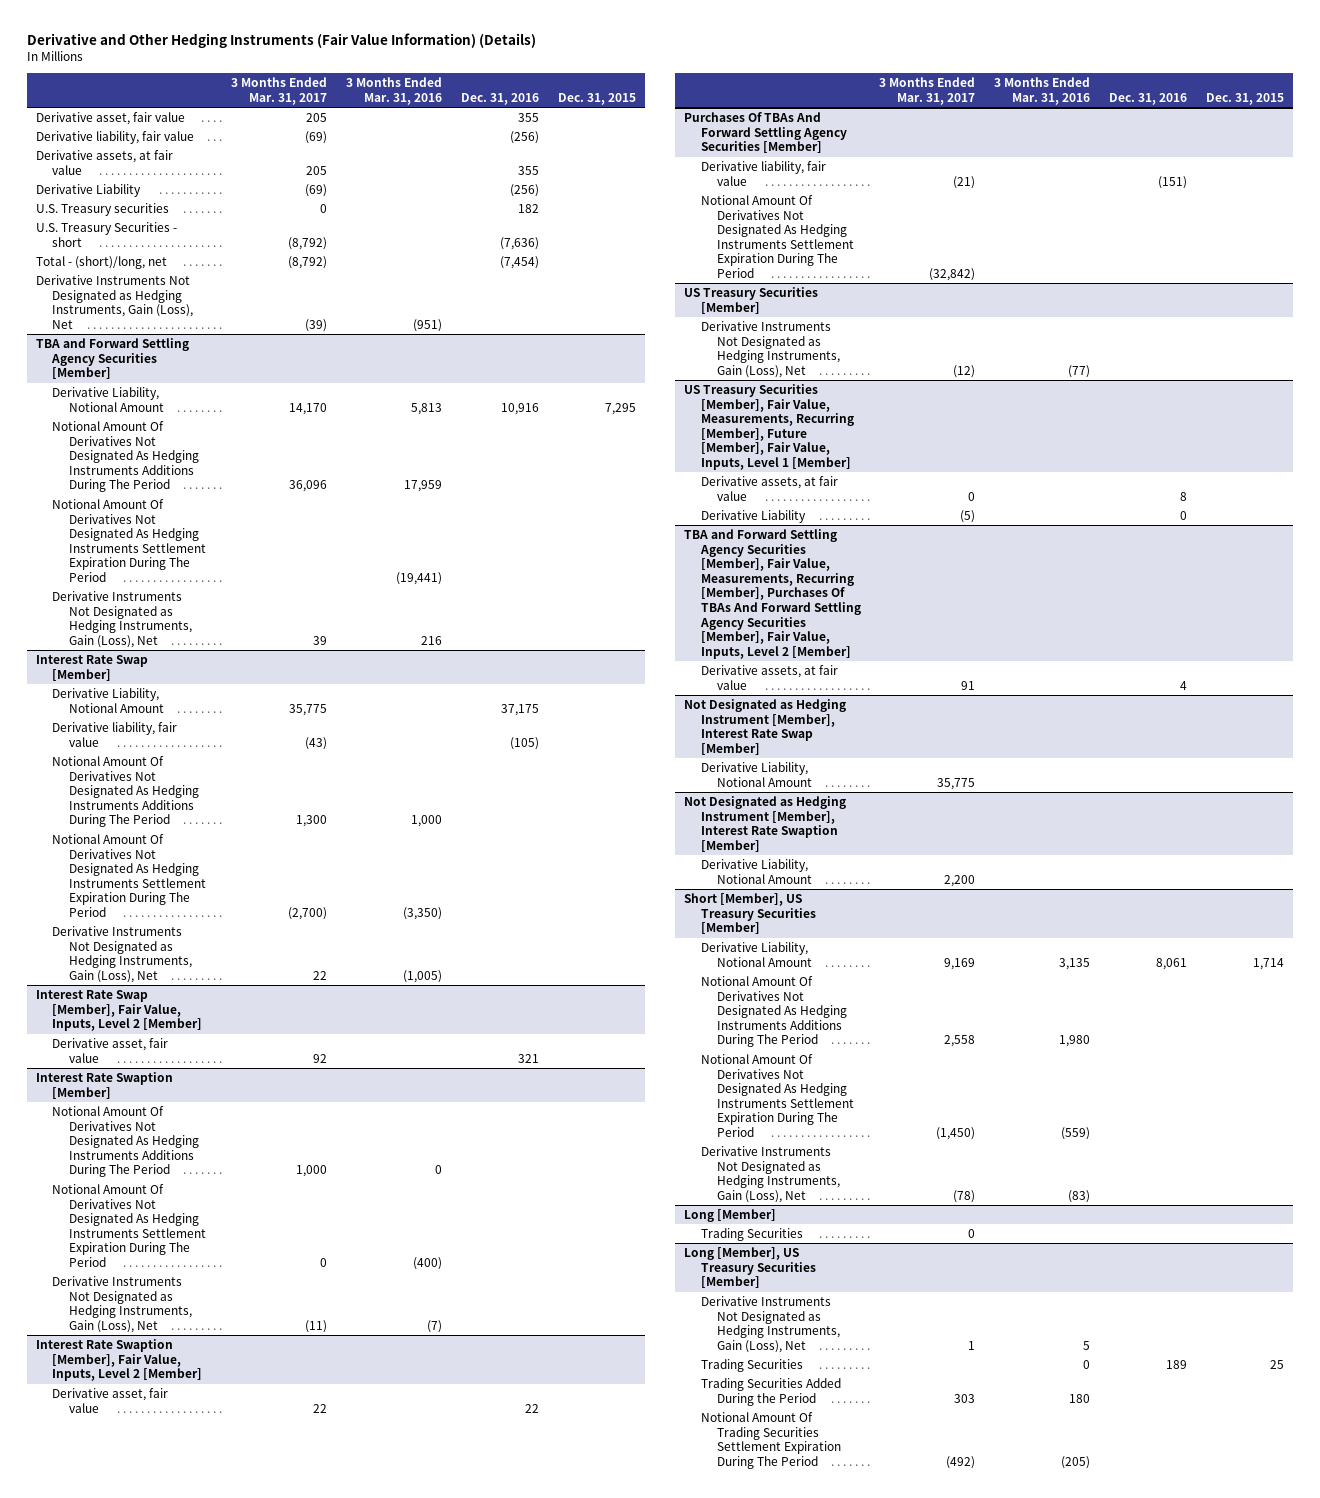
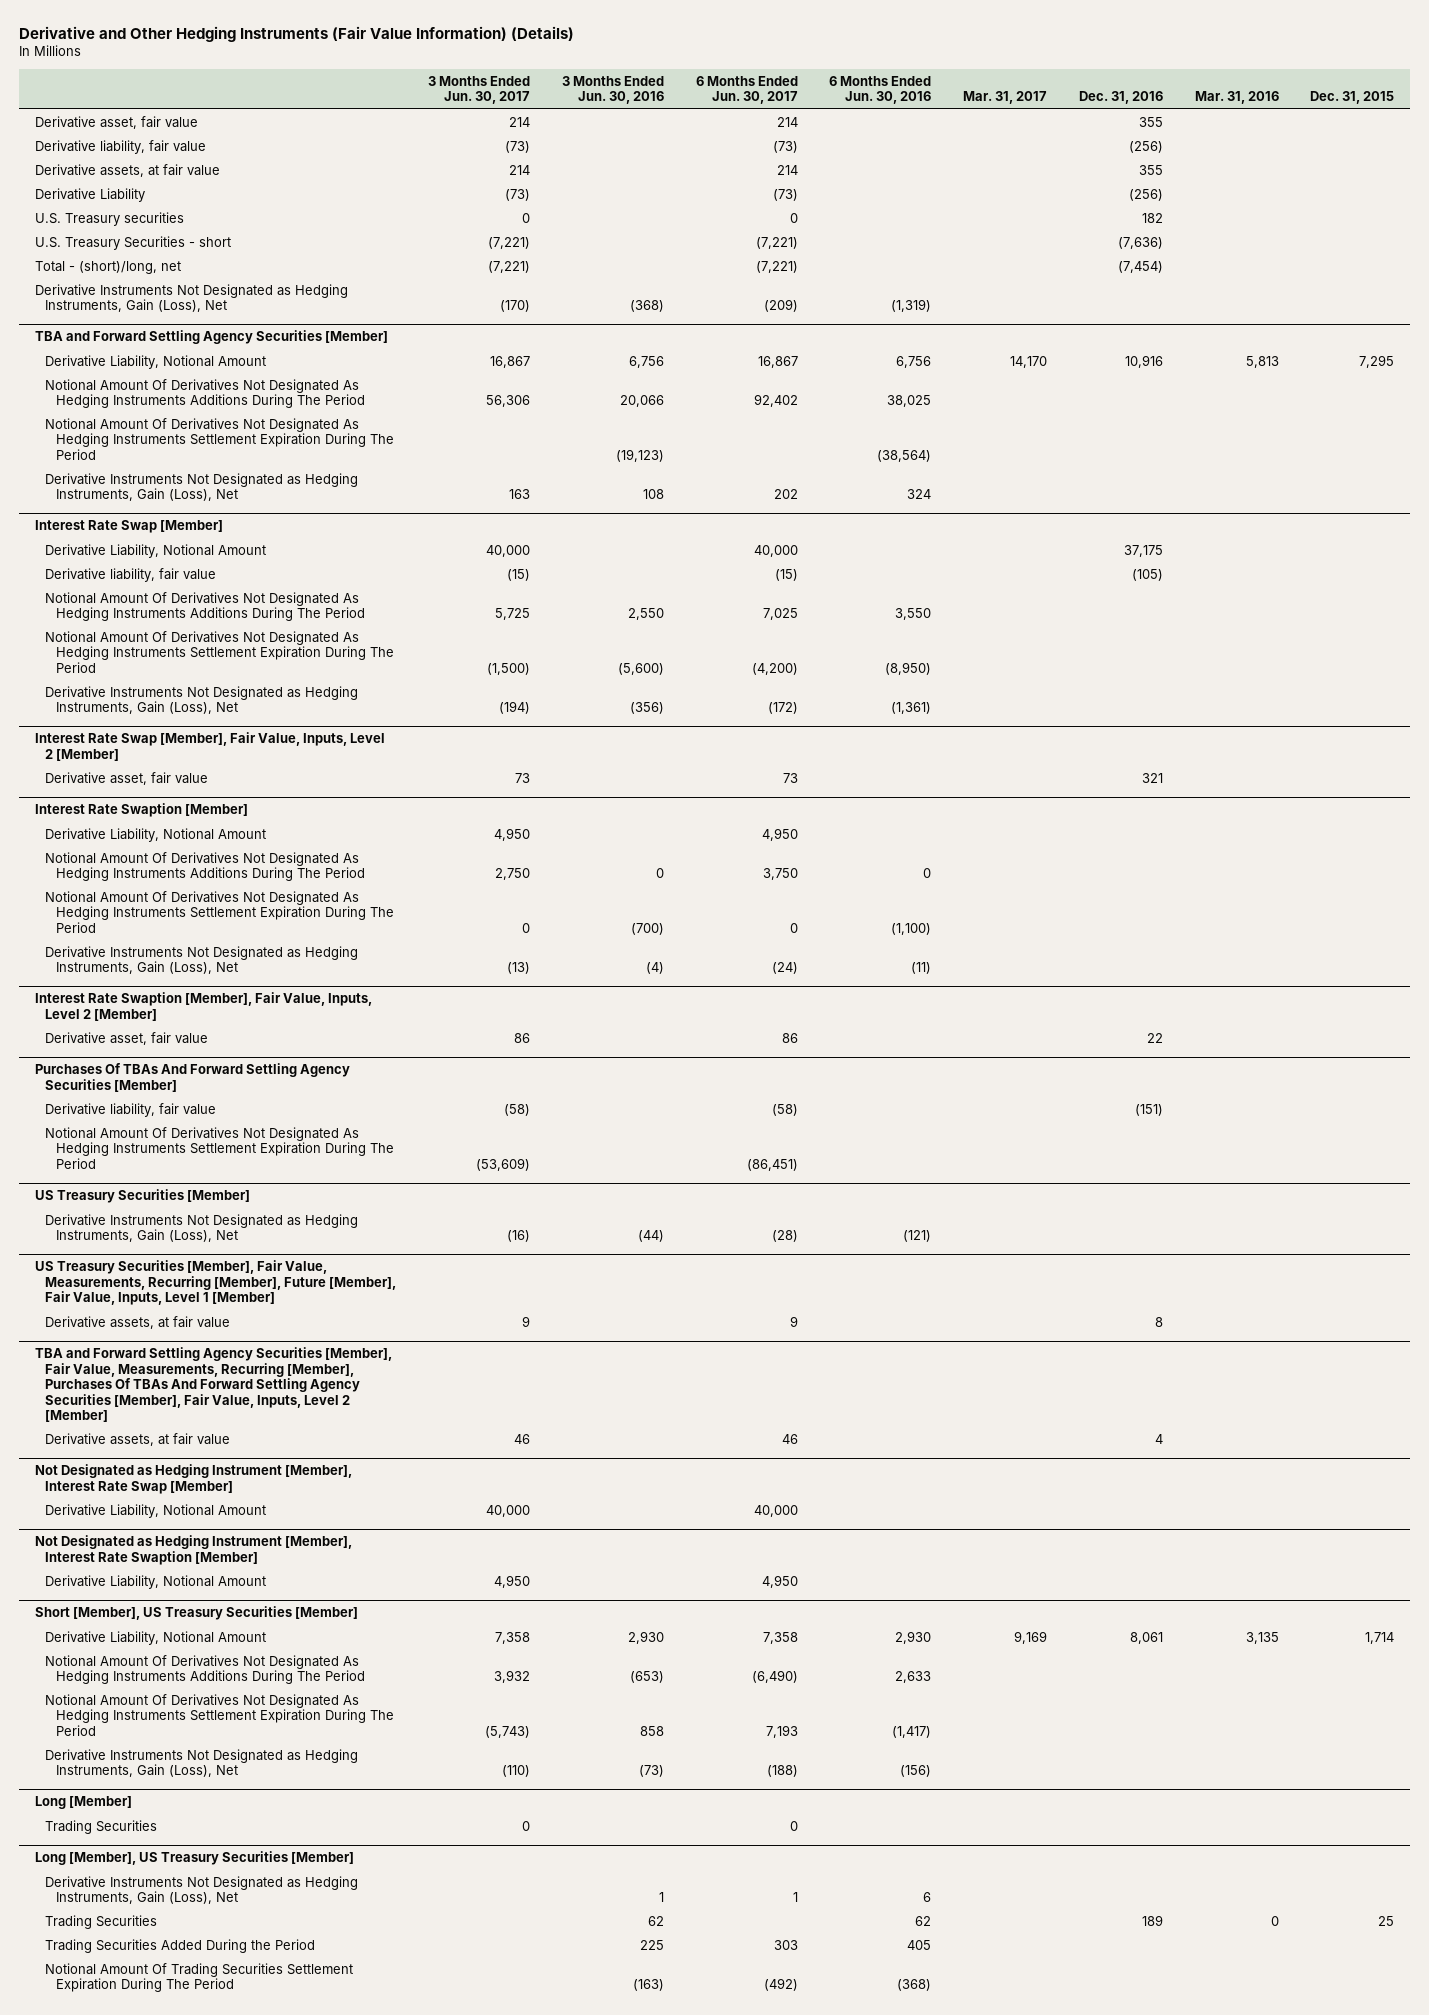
[231,77,328,105] 3 Months Ended Mar. 31, 2017 -> none
[345,77,442,105] 3 Months Ended Mar. 31, 2016 -> none
none -> [428,75,531,105] 3 Months Ended Jun. 30, 2017
none -> [561,75,664,105] 3 Months Ended Jun. 30, 2016
none -> [695,75,798,105] 6 Months Ended Jun. 30, 2017
none -> [829,75,932,105] 6 Months Ended Jun. 30, 2016
none -> [963,91,1048,105] Mar. 31, 2017
none -> [1194,91,1279,105] Mar. 31, 2016
none -> [45,827,267,842] Derivative Liability, Notional Amount
[700,510,806,524] Derivative Liability -> none

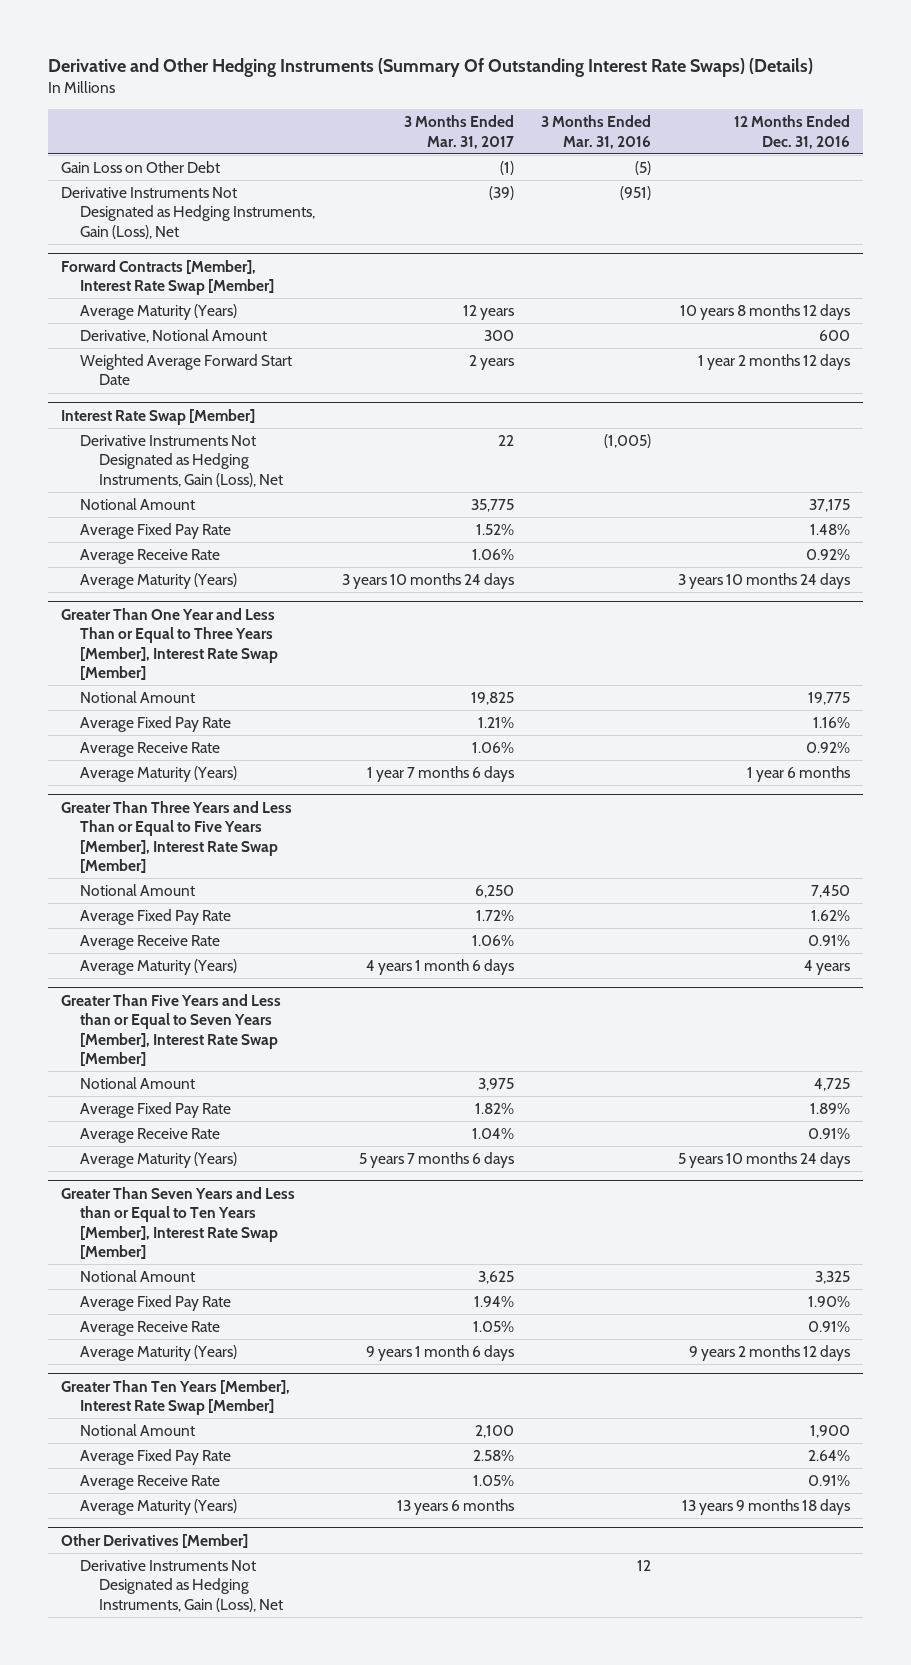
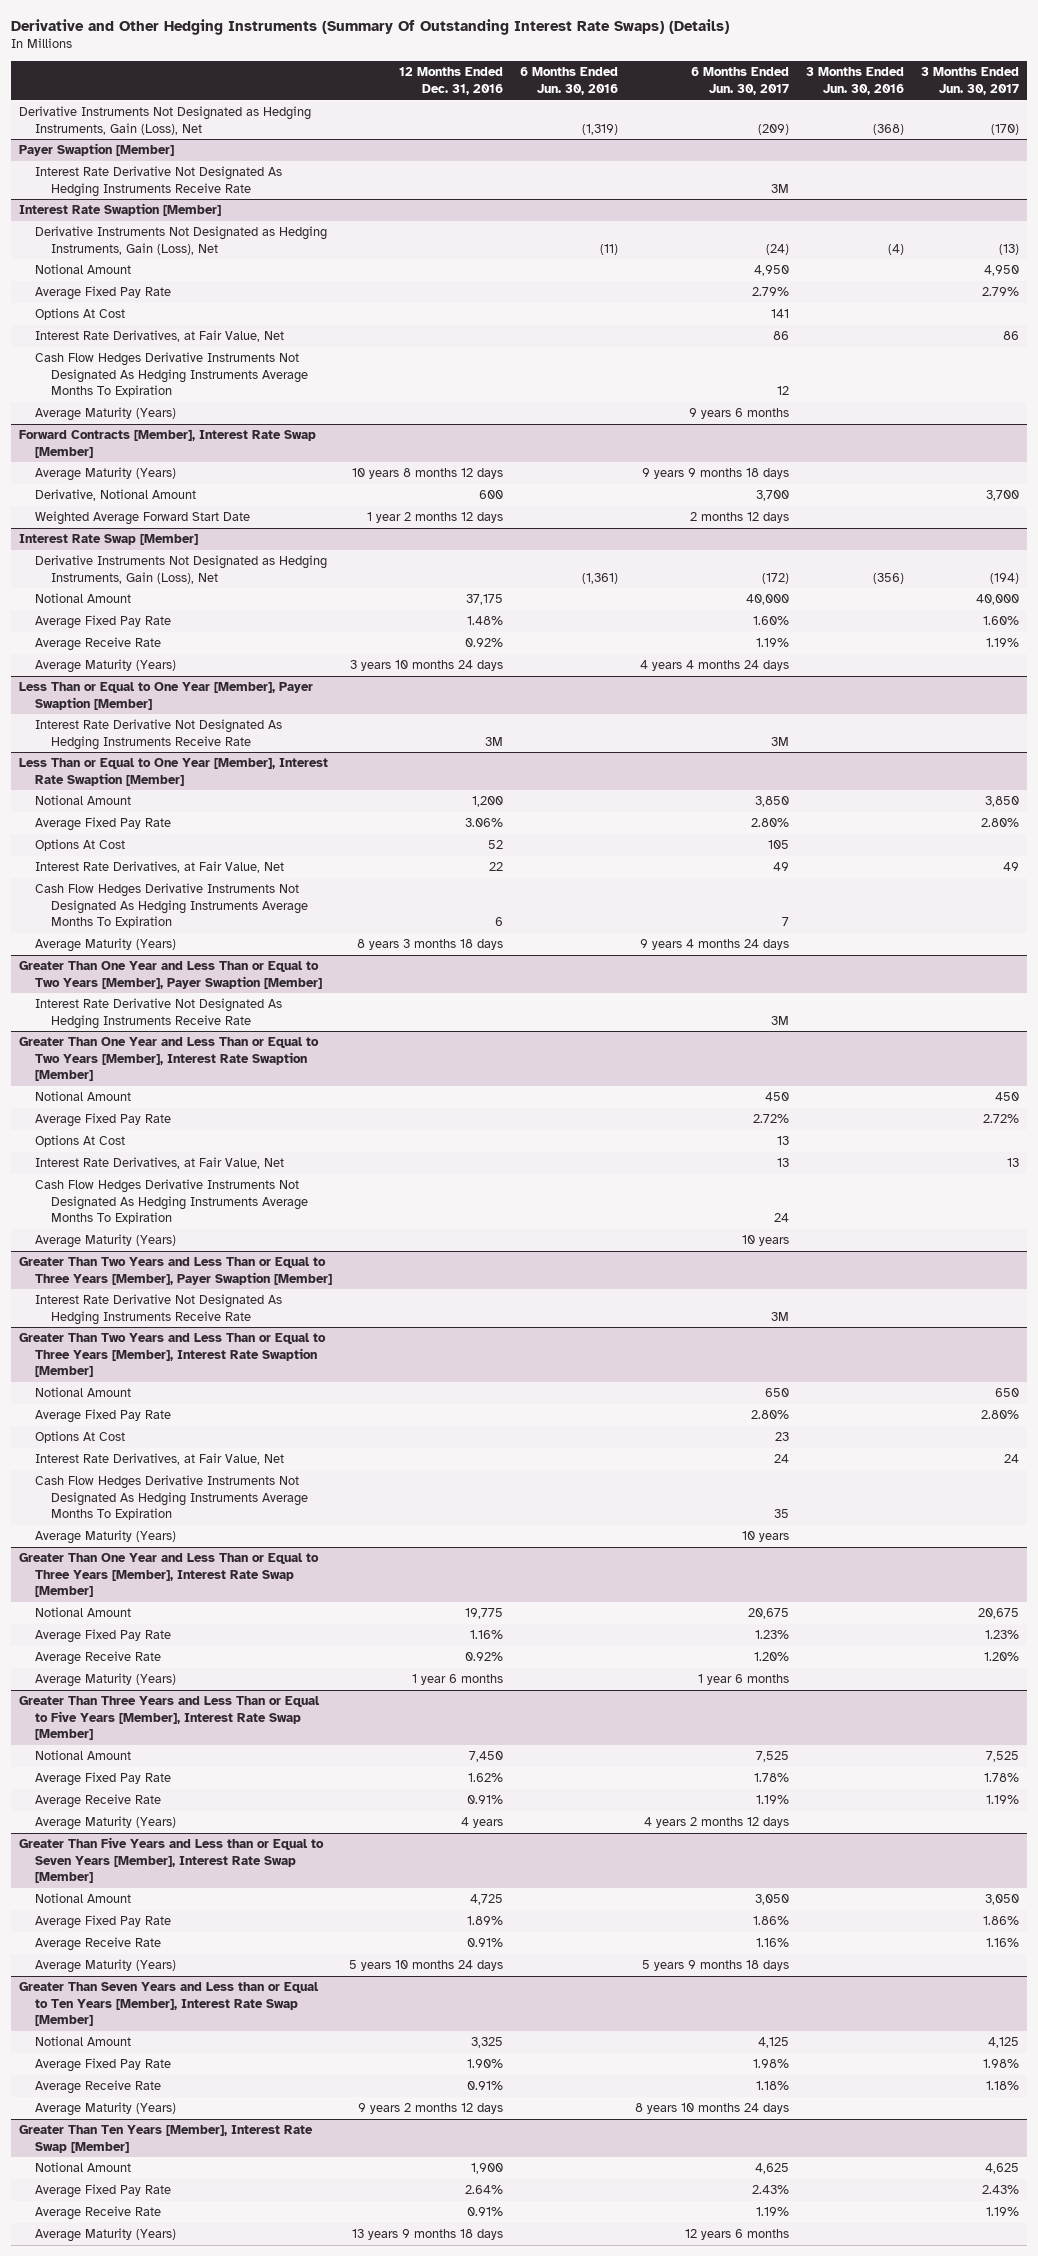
[404,115,515,149] 3 Months Ended Mar. 31, 2017 -> none
[541,115,652,149] 3 Months Ended Mar. 31, 2016 -> none
none -> [519,67,618,96] 6 Months Ended Jun. 30, 2016
none -> [690,67,789,96] 6 Months Ended Jun. 30, 2017
none -> [805,67,904,96] 3 Months Ended Jun. 30, 2016
none -> [920,67,1019,96] 3 Months Ended Jun. 30, 2017
[61,161,221,174] Gain Loss on Other Debt -> none
none -> [19,143,175,157] Payer Swaption [Member]
none -> [35,166,283,197] Interest Rate Derivative Not Designated As Hedging Instruments Receive Rate
none -> [19,203,222,217] Interest Rate Swaption [Member]
none -> [35,226,328,255] Derivative Instruments Not Designated as Hedging Instruments, Gain (Loss), Net
none -> [35,264,132,275] Notional Amount
none -> [35,286,172,301] Average Fixed Pay Rate
none -> [35,308,126,321] Options At Cost
none -> [35,330,285,343] Interest Rate Derivatives, at Fair Value, Net
none -> [35,352,308,398] Cash Flow Hedges Derivative Instruments Not Designated As Hedging Instruments Average Months To Expiration
none -> [35,407,177,422] Average Maturity (Years)
none -> [19,682,314,710] Less Than or Equal to One Year [Member], Payer Swaption [Member]
none -> [35,719,283,750] Interest Rate Derivative Not Designated As Hedging Instruments Receive Rate
none -> [19,758,329,786] Less Than or Equal to One Year [Member], Interest Rate Swaption [Member]
none -> [35,795,132,806] Notional Amount
none -> [35,817,172,832] Average Fixed Pay Rate
none -> [35,839,126,852] Options At Cost
none -> [35,861,285,874] Interest Rate Derivatives, at Fair Value, Net
none -> [35,883,308,929] Cash Flow Hedges Derivative Instruments Not Designated As Hedging Instruments Average Months To Expiration
none -> [35,938,177,953] Average Maturity (Years)
none -> [19,961,323,989] Greater Than One Year and Less Than or Equal to Two Years [Member], Payer Swaption [Member]
none -> [35,998,283,1029] Interest Rate Derivative Not Designated As Hedging Instruments Receive Rate
none -> [19,1037,320,1082] Greater Than One Year and Less Than or Equal to Two Years [Member], Interest Rate Swaption [Member]
none -> [35,1091,132,1102] Notional Amount
none -> [35,1113,172,1128] Average Fixed Pay Rate
none -> [35,1135,126,1148] Options At Cost
none -> [35,1157,285,1170] Interest Rate Derivatives, at Fair Value, Net
none -> [35,1179,308,1225] Cash Flow Hedges Derivative Instruments Not Designated As Hedging Instruments Average Months To Expiration
none -> [35,1234,177,1249] Average Maturity (Years)
none -> [19,1257,333,1285] Greater Than Two Years and Less Than or Equal to Three Years [Member], Payer Swaption [Member]
none -> [35,1294,283,1325] Interest Rate Derivative Not Designated As Hedging Instruments Receive Rate
none -> [19,1333,327,1378] Greater Than Two Years and Less Than or Equal to Three Years [Member], Interest Rate Swaption [Member]
none -> [35,1387,132,1398] Notional Amount
none -> [35,1409,172,1424] Average Fixed Pay Rate
none -> [35,1431,126,1444] Options At Cost
none -> [35,1453,285,1466] Interest Rate Derivatives, at Fair Value, Net
none -> [35,1475,308,1521] Cash Flow Hedges Derivative Instruments Not Designated As Hedging Instruments Average Months To Expiration
none -> [35,1530,177,1545] Average Maturity (Years)
[61,1533,249,1548] Other Derivatives [Member] -> none
[80,1560,284,1612] Derivative Instruments Not Designated as Hedging Instruments, Gain (Loss), Net -> none

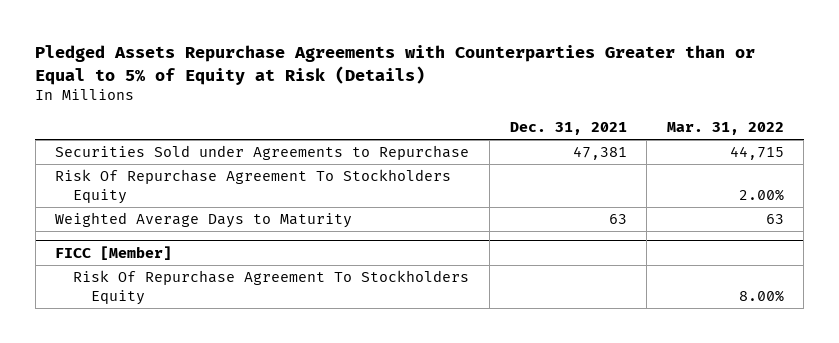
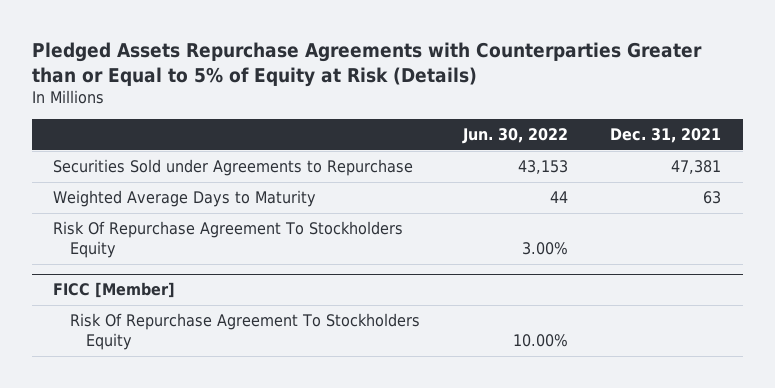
[666,121,784,135] Mar. 31, 2022 -> none
none -> [461,128,568,145] Jun. 30, 2022
[55,169,452,204] Risk Of Repurchase Agreement To Stockholders Equity -> [53,221,404,259] Risk Of Repurchase Agreement To Stockholders Equity

